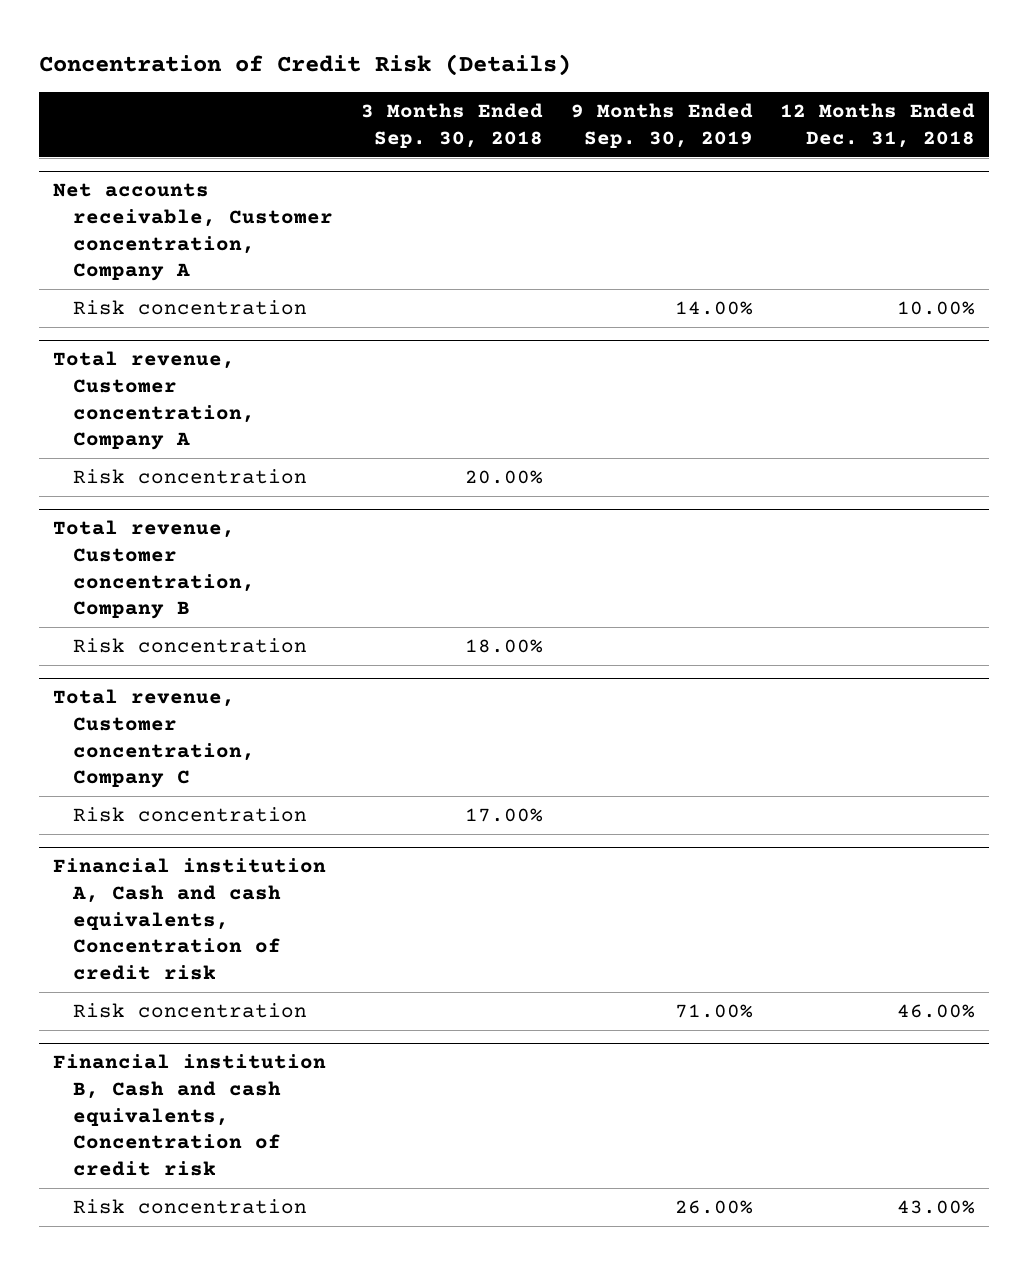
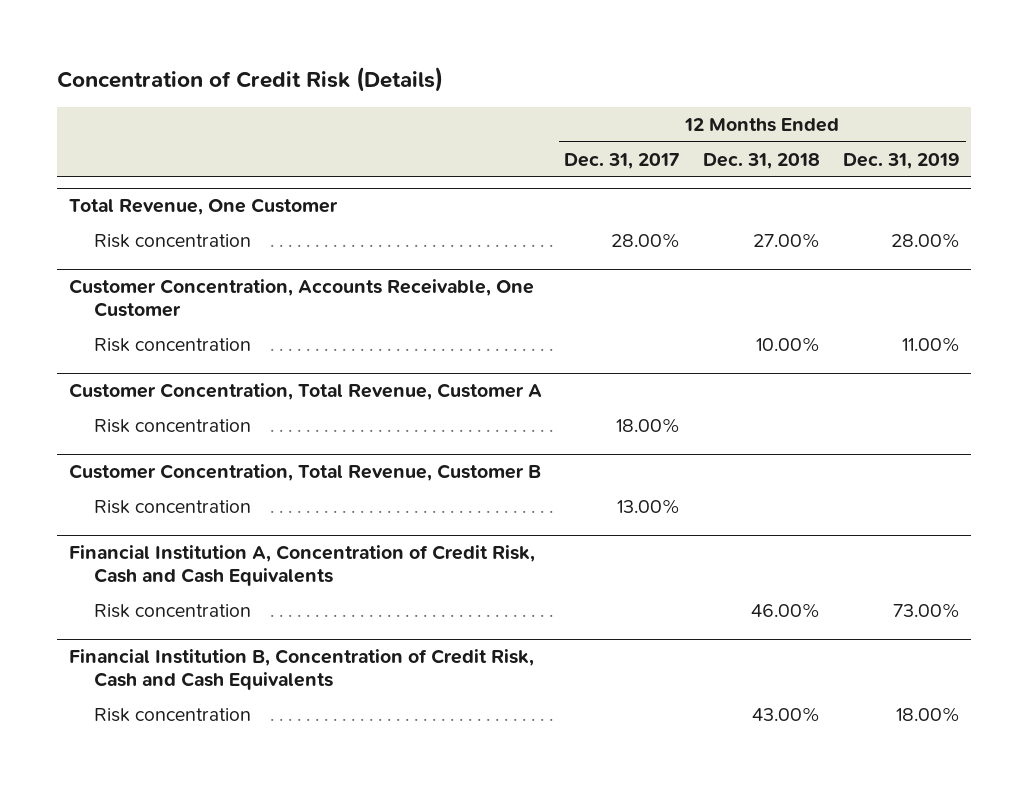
[360,103,543,148] 3 Months Ended Sep. 30, 2018 -> none
[570,103,753,148] 9 Months Ended Sep. 30, 2019 -> none
none -> [564,152,681,169] Dec. 31, 2017
none -> [842,152,960,169] Dec. 31, 2019
none -> [68,198,338,216] Total Revenue, One Customer
none -> [94,234,252,249] Risk concentration
[52,183,333,282] Net accounts receivable, Customer concentration, Company A -> [68,279,534,317] Customer Concentration, Accounts Receivable, One Customer
[52,351,255,451] Total revenue, Customer concentration, Company A -> [68,383,542,401] Customer Concentration, Total Revenue, Customer A
[52,520,255,620] Total revenue, Customer concentration, Company B -> [68,464,541,482] Customer Concentration, Total Revenue, Customer B
[52,689,255,789] Total revenue, Customer concentration, Company C -> none
[72,807,307,823] Risk concentration -> none
[52,858,326,981] Financial institution A, Cash and cash equivalents, Concentration of credit risk -> [68,545,535,586] Financial Institution A, Concentration of Credit Risk, Cash and Cash Equivalents
[52,1054,326,1177] Financial institution B, Cash and cash equivalents, Concentration of credit risk -> [68,649,534,690] Financial Institution B, Concentration of Credit Risk, Cash and Cash Equivalents

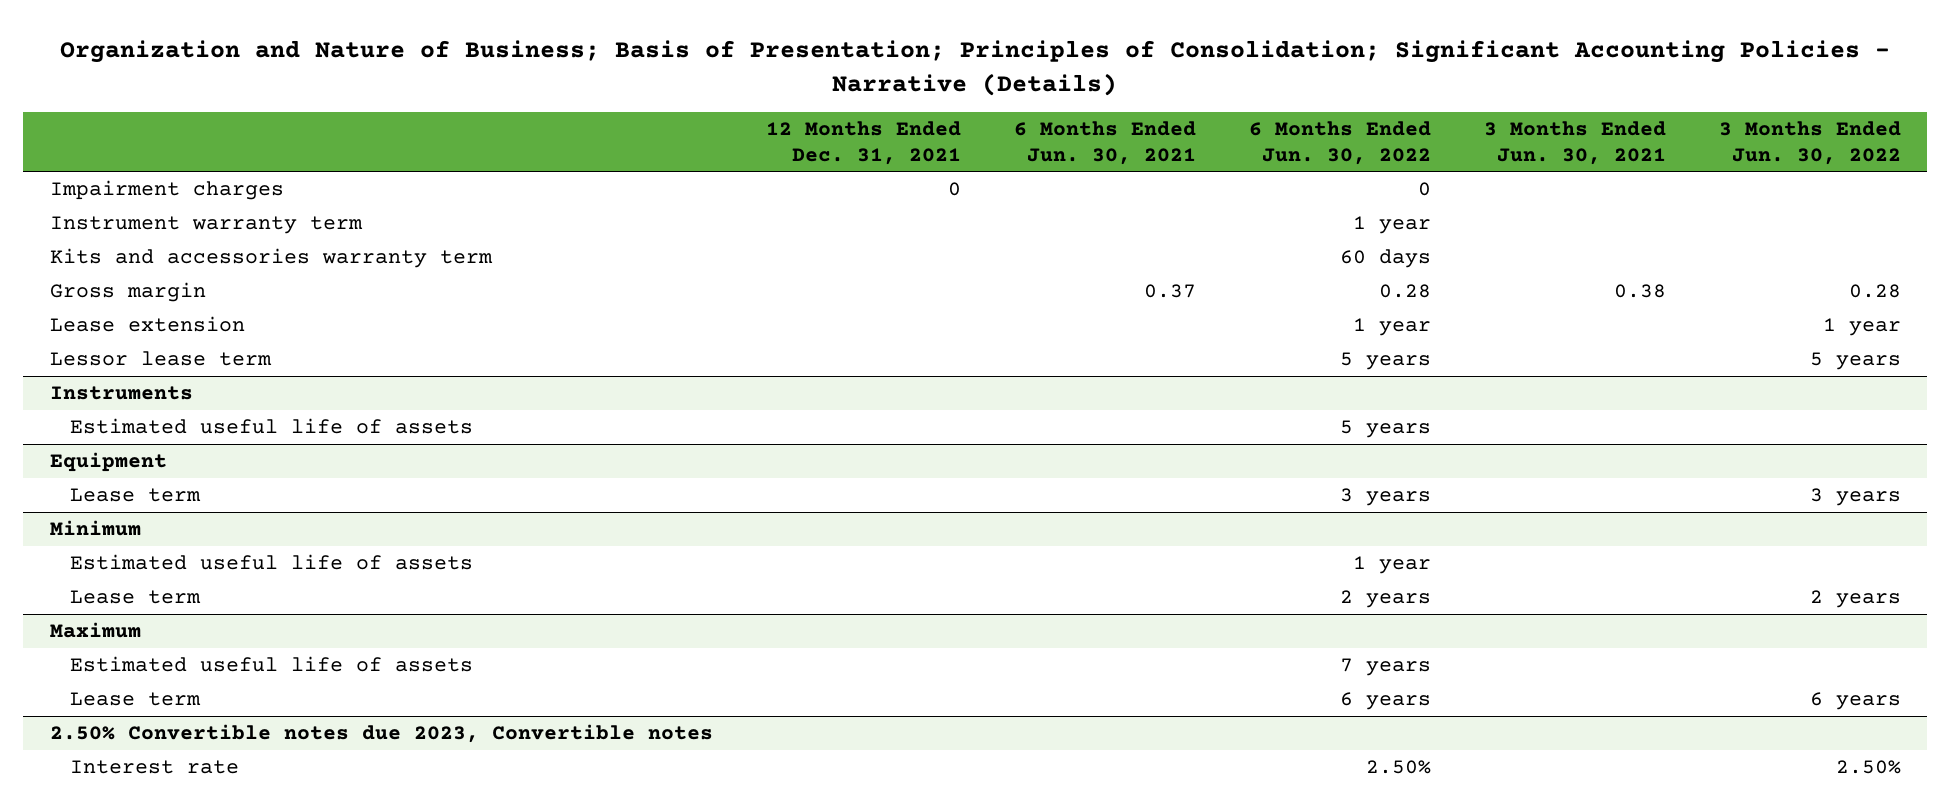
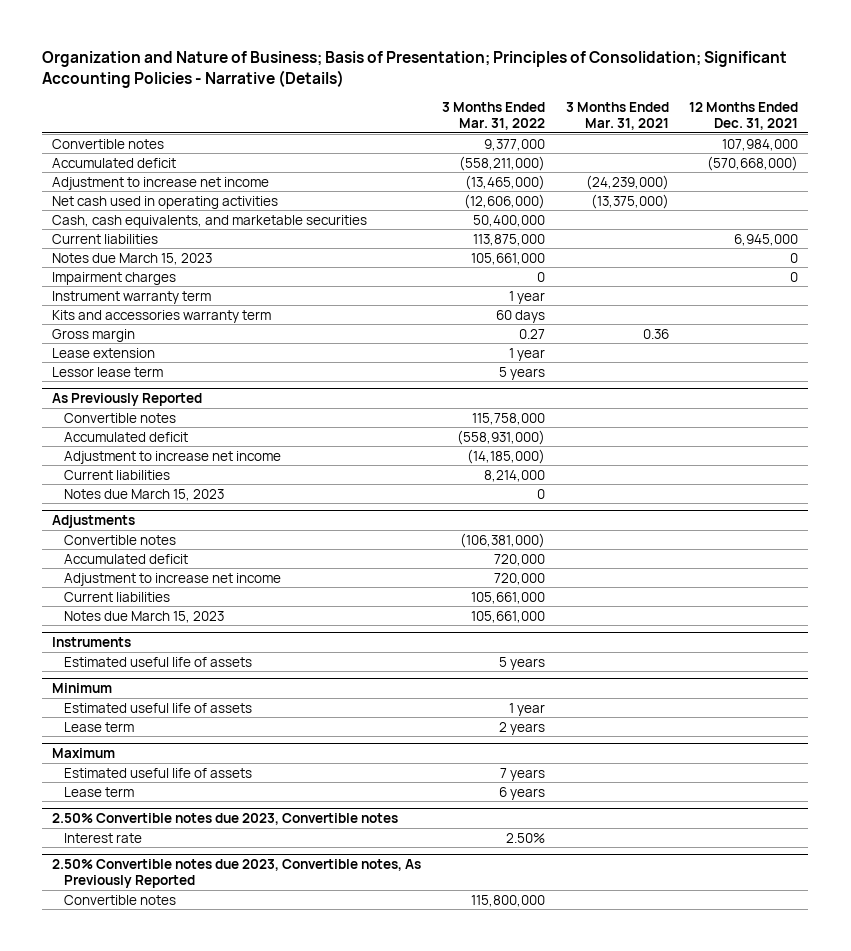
[1013,121,1196,165] 6 Months Ended Jun. 30, 2021 -> none
[1248,121,1431,165] 6 Months Ended Jun. 30, 2022 -> none
[1483,121,1666,165] 3 Months Ended Jun. 30, 2021 -> none
[1718,121,1901,165] 3 Months Ended Jun. 30, 2022 -> none
none -> [441,102,545,131] 3 Months Ended Mar. 31, 2022
none -> [565,102,669,131] 3 Months Ended Mar. 31, 2021
none -> [52,138,165,149] Convertible notes
none -> [52,157,177,168] Accumulated deficit
none -> [52,176,270,190] Adjustment to increase net income
none -> [52,195,279,209] Net cash used in operating activities
none -> [52,214,368,228] Cash, cash equivalents, and marketable securities
none -> [52,233,159,244] Current liabilities
none -> [52,252,213,265] Notes due March 15, 2023
none -> [52,393,203,407] As Previously Reported
none -> [63,412,176,423] Convertible notes
none -> [63,431,188,442] Accumulated deficit
none -> [63,450,281,464] Adjustment to increase net income
none -> [63,469,170,480] Current liabilities
none -> [63,488,224,501] Notes due March 15, 2023
none -> [52,515,136,529] Adjustments
none -> [63,534,176,545] Convertible notes
none -> [63,553,188,564] Accumulated deficit
none -> [63,572,281,586] Adjustment to increase net income
none -> [63,591,170,602] Current liabilities
none -> [63,610,224,623] Notes due March 15, 2023
[49,452,167,473] Equipment -> none
[70,488,202,503] Lease term -> none
none -> [52,859,422,889] 2.50% Convertible notes due 2023, Convertible notes, As Previously Reported
none -> [63,894,176,905] Convertible notes

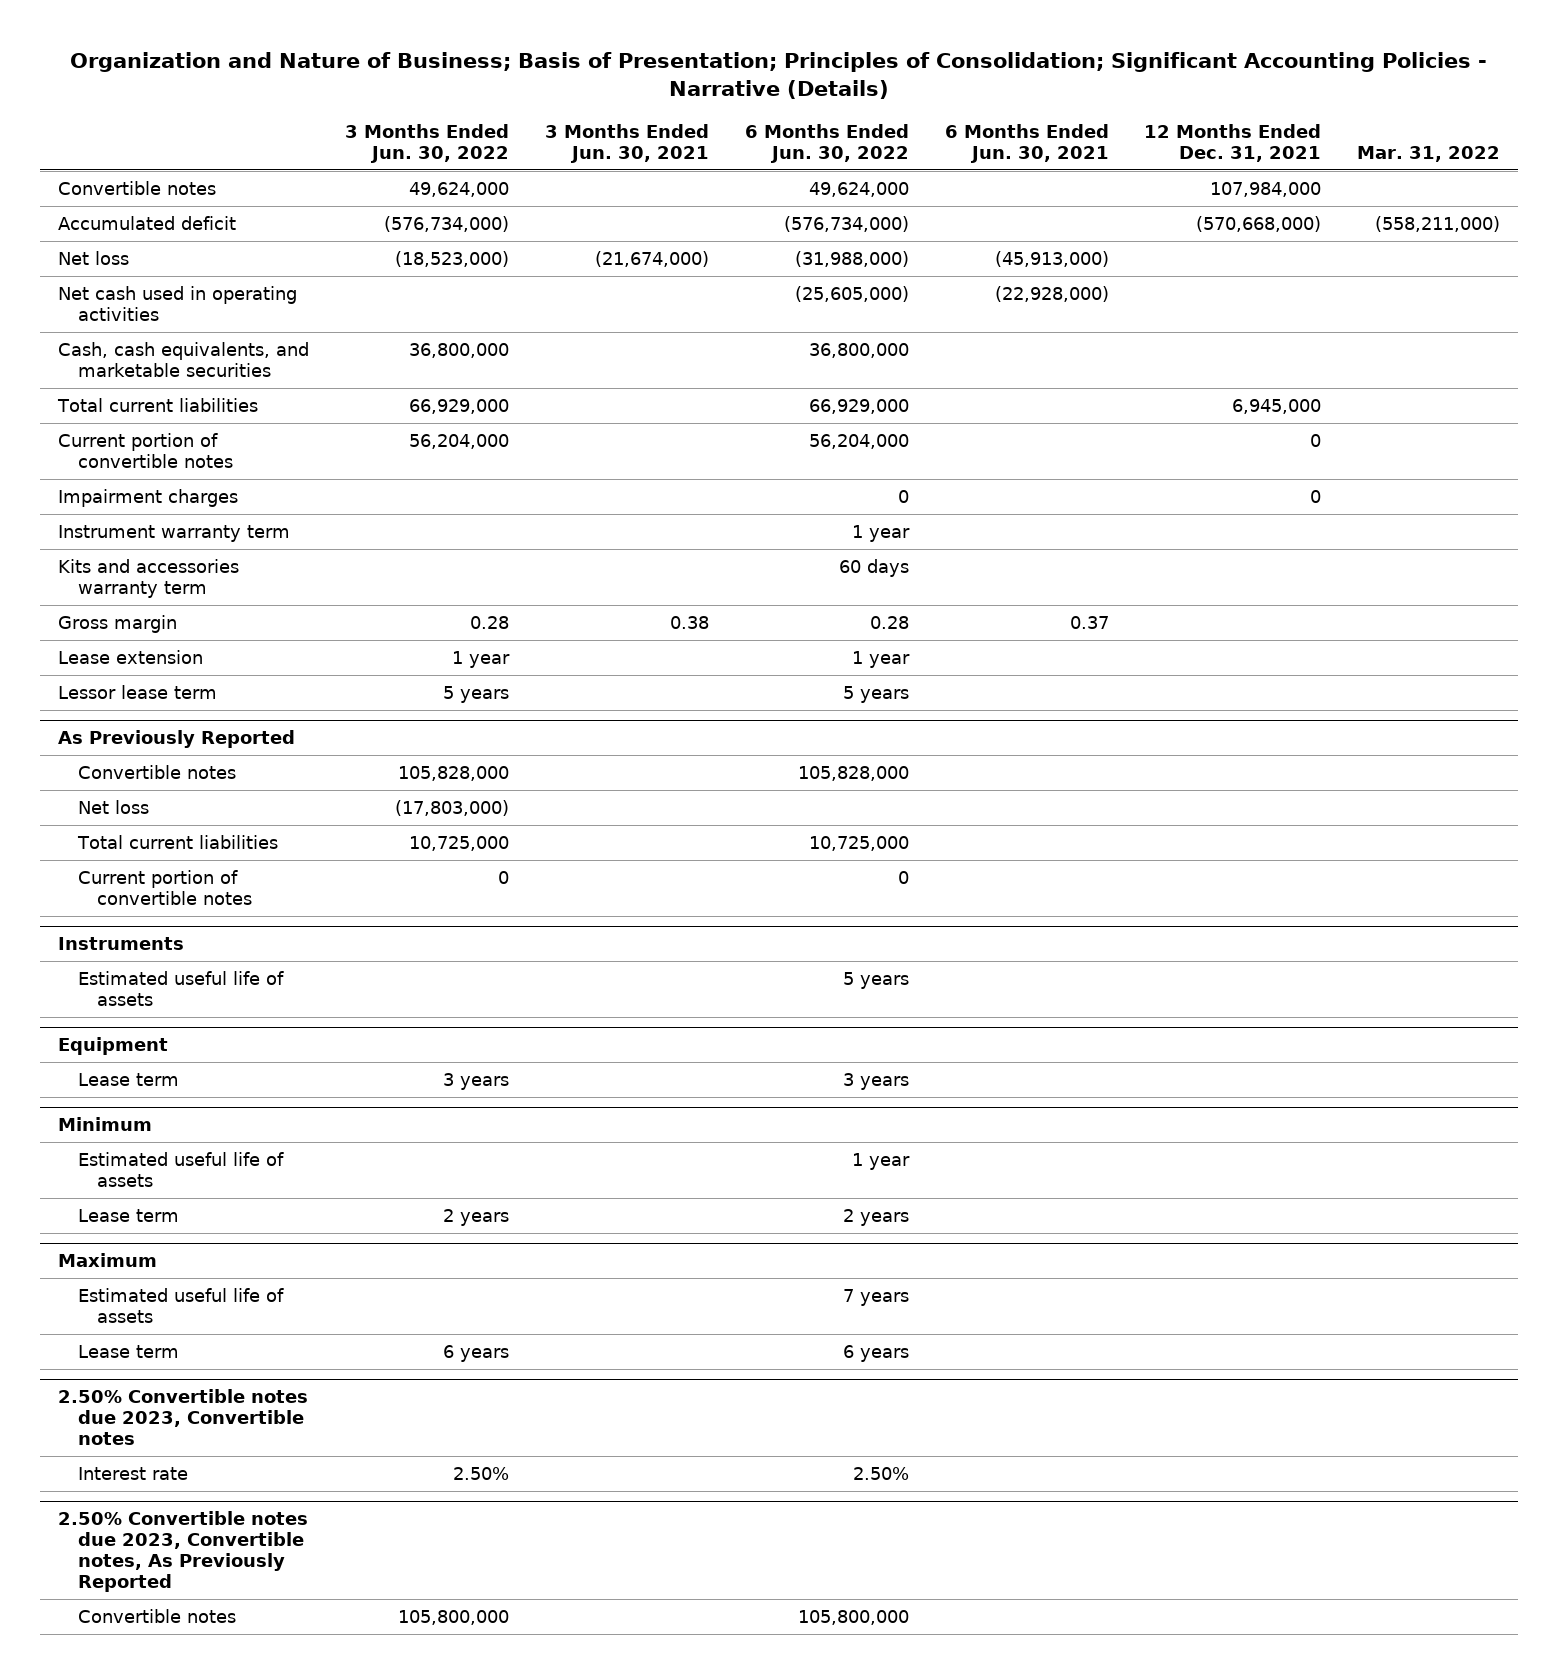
[441,102,545,131] 3 Months Ended Mar. 31, 2022 -> none
[565,102,669,131] 3 Months Ended Mar. 31, 2021 -> none
none -> [345,123,510,163] 3 Months Ended Jun. 30, 2022
none -> [545,123,710,163] 3 Months Ended Jun. 30, 2021
none -> [744,123,909,163] 6 Months Ended Jun. 30, 2022
none -> [944,123,1109,163] 6 Months Ended Jun. 30, 2021
none -> [1357,145,1501,162] Mar. 31, 2022
[52,176,270,190] Adjustment to increase net income -> [58,251,130,266] Net loss
[52,233,159,244] Current liabilities -> [57,398,259,413] Total current liabilities
[52,252,213,265] Notes due March 15, 2023 -> [58,433,233,468] Current portion of convertible notes
[63,431,188,442] Accumulated deficit -> none
[52,515,136,529] Adjustments -> none
[63,534,176,545] Convertible notes -> none
[63,553,188,564] Accumulated deficit -> none
[63,572,281,586] Adjustment to increase net income -> none
[63,591,170,602] Current liabilities -> none
[63,610,224,623] Notes due March 15, 2023 -> none
[63,450,281,464] Adjustment to increase net income -> [77,800,149,815] Net loss
[63,469,170,480] Current liabilities -> [76,835,278,850] Total current liabilities
[63,488,224,501] Notes due March 15, 2023 -> [77,870,253,905] Current portion of convertible notes
none -> [58,1037,169,1056] Equipment
none -> [77,1073,179,1087] Lease term

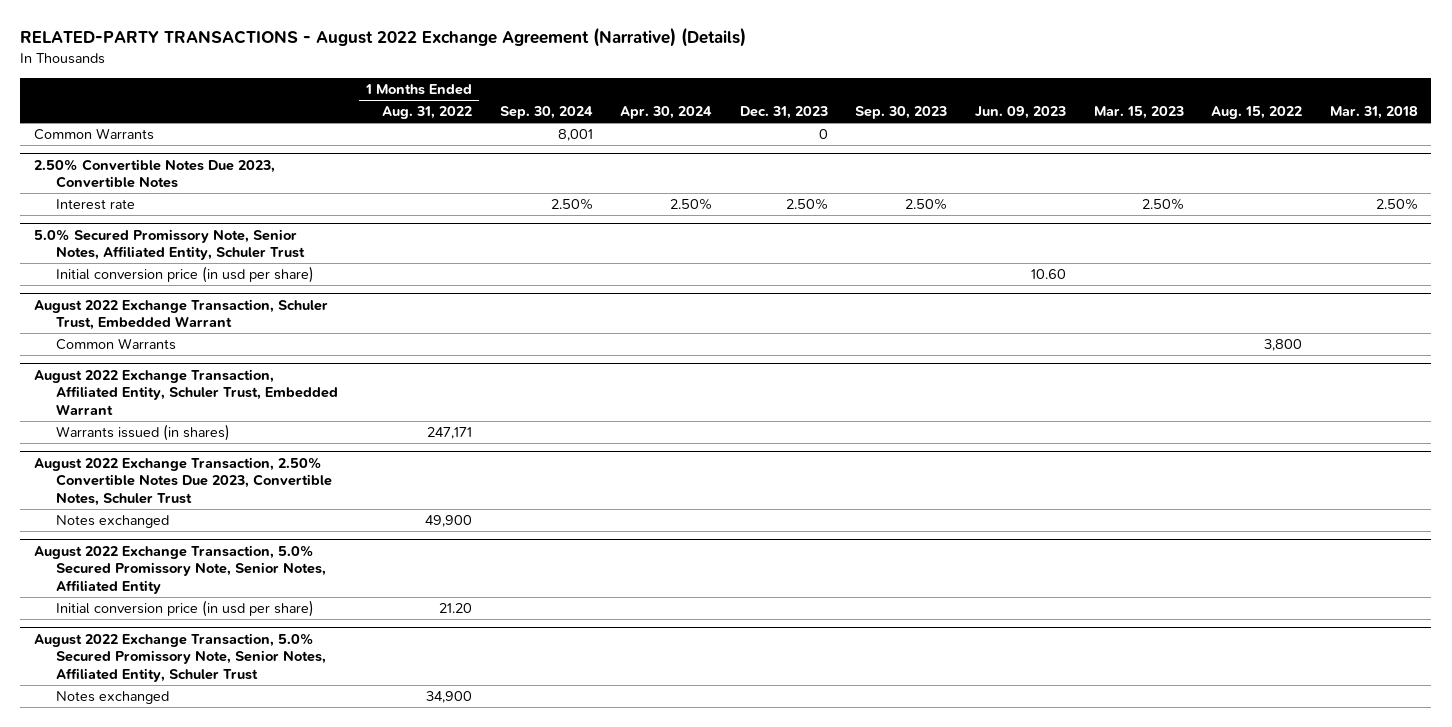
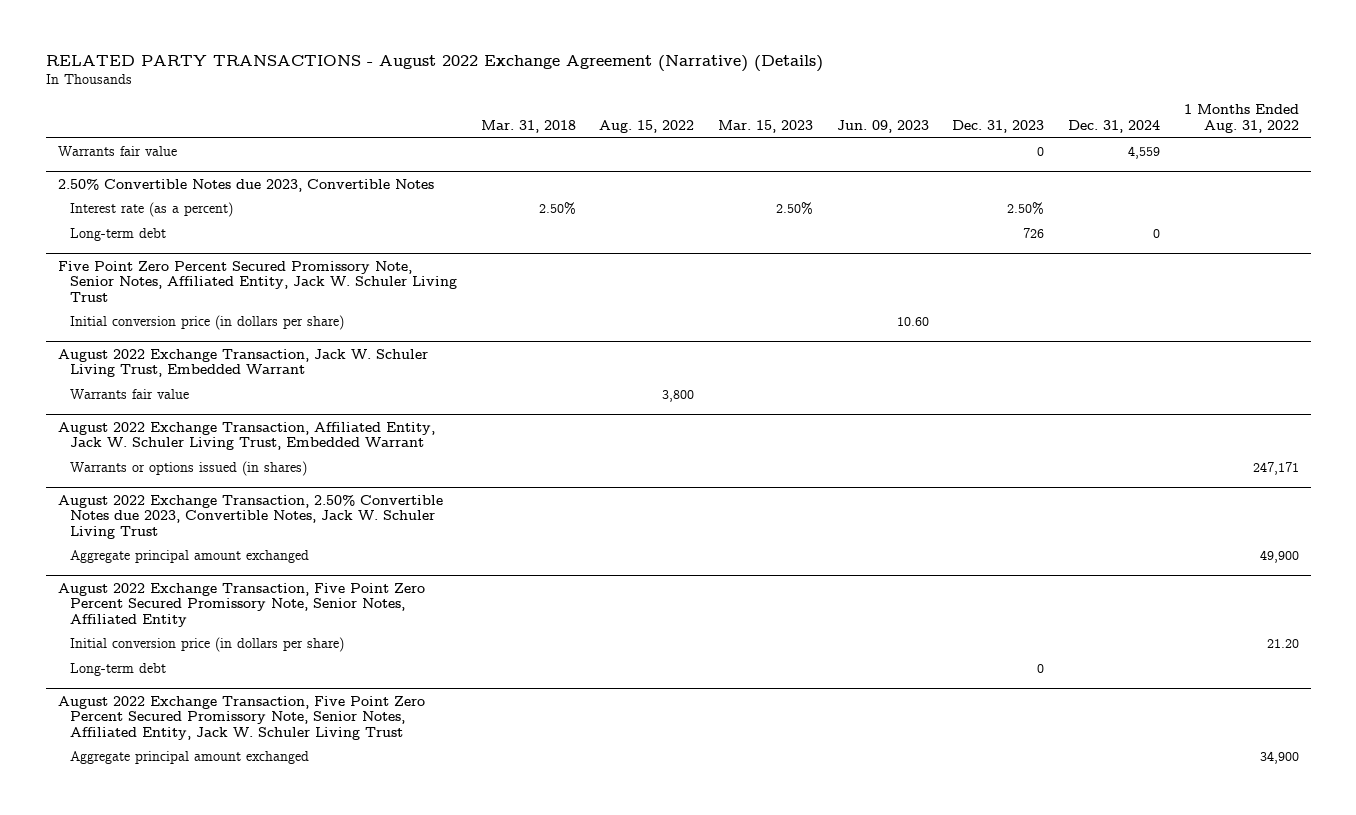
[20,27,747,48] RELATED-PARTY TRANSACTIONS - August 2022 Exchange Agreement (Narrative) (Details) -> [45,55,823,73] RELATED PARTY TRANSACTIONS - August 2022 Exchange Agreement (Narrative) (Details)
[499,106,593,120] Sep. 30, 2024 -> none
[620,106,713,120] Apr. 30, 2024 -> none
[855,106,948,120] Sep. 30, 2023 -> none
none -> [1068,119,1161,133] Dec. 31, 2024
[34,128,155,141] Common Warrants -> [57,145,177,156] Warrants fair value
[34,158,276,189] 2.50% Convertible Notes Due 2023, Convertible Notes -> [57,178,434,192] 2.50% Convertible Notes due 2023, Convertible Notes
[56,199,136,211] Interest rate -> [69,201,233,217] Interest rate (as a percent)
none -> [69,227,166,241] Long-term debt
[34,228,306,261] 5.0% Secured Promissory Note, Senior Notes, Affiliated Entity, Schuler Trust -> [57,260,457,302] Five Point Zero Percent Secured Promissory Note, Senior Notes, Affiliated Entity, Jack W. Schuler Living Trust
[56,266,315,284] Initial conversion price (in usd per share) -> [69,314,344,330] Initial conversion price (in dollars per share)
[34,298,329,331] August 2022 Exchange Transaction, Schuler Trust, Embedded Warrant -> [57,348,428,378] August 2022 Exchange Transaction, Jack W. Schuler Living Trust, Embedded Warrant
[56,338,177,351] Common Warrants -> [69,388,189,399] Warrants fair value
[34,368,339,415] August 2022 Exchange Transaction, Affiliated Entity, Schuler Trust, Embedded Warrant -> [57,421,435,451] August 2022 Exchange Transaction, Affiliated Entity, Jack W. Schuler Living Trust, Embedded Warrant
[56,424,231,442] Warrants issued (in shares) -> [69,460,307,476] Warrants or options issued (in shares)
[34,456,333,506] August 2022 Exchange Transaction, 2.50% Convertible Notes Due 2023, Convertible Notes, Schuler Trust -> [57,494,443,539] August 2022 Exchange Transaction, 2.50% Convertible Notes due 2023, Convertible Notes, Jack W. Schuler Living Trust
[56,515,170,529] Notes exchanged -> [69,549,309,563] Aggregate principal amount exchanged
[34,544,327,594] August 2022 Exchange Transaction, 5.0% Secured Promissory Note, Senior Notes, Affiliated Entity -> [57,582,425,627] August 2022 Exchange Transaction, Five Point Zero Percent Secured Promissory Note, Senior Notes, Affiliated Entity
[56,600,315,618] Initial conversion price (in usd per share) -> [69,636,344,652] Initial conversion price (in dollars per share)
none -> [69,662,166,676] Long-term debt
[34,632,327,682] August 2022 Exchange Transaction, 5.0% Secured Promissory Note, Senior Notes, Affiliated Entity, Schuler Trust -> [57,695,425,740] August 2022 Exchange Transaction, Five Point Zero Percent Secured Promissory Note, Senior Notes, Affiliated Entity, Jack W. Schuler Living Trust
[56,691,170,705] Notes exchanged -> [69,750,309,764] Aggregate principal amount exchanged

